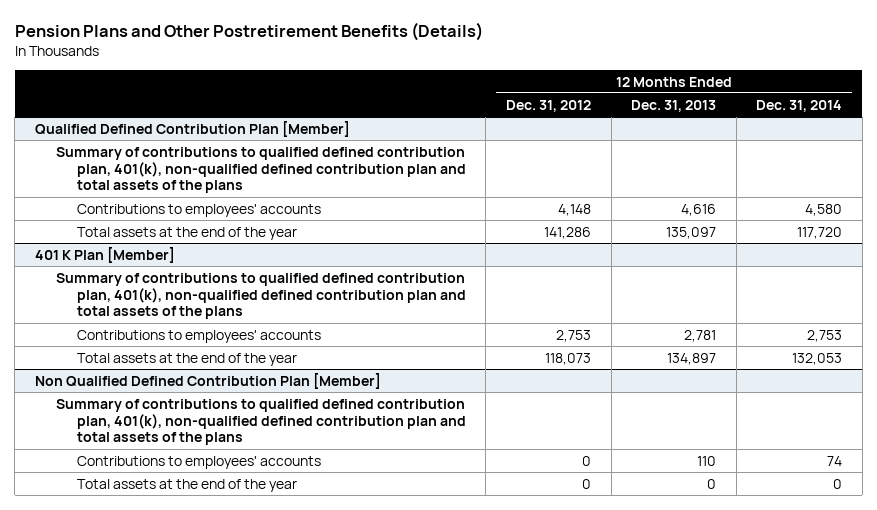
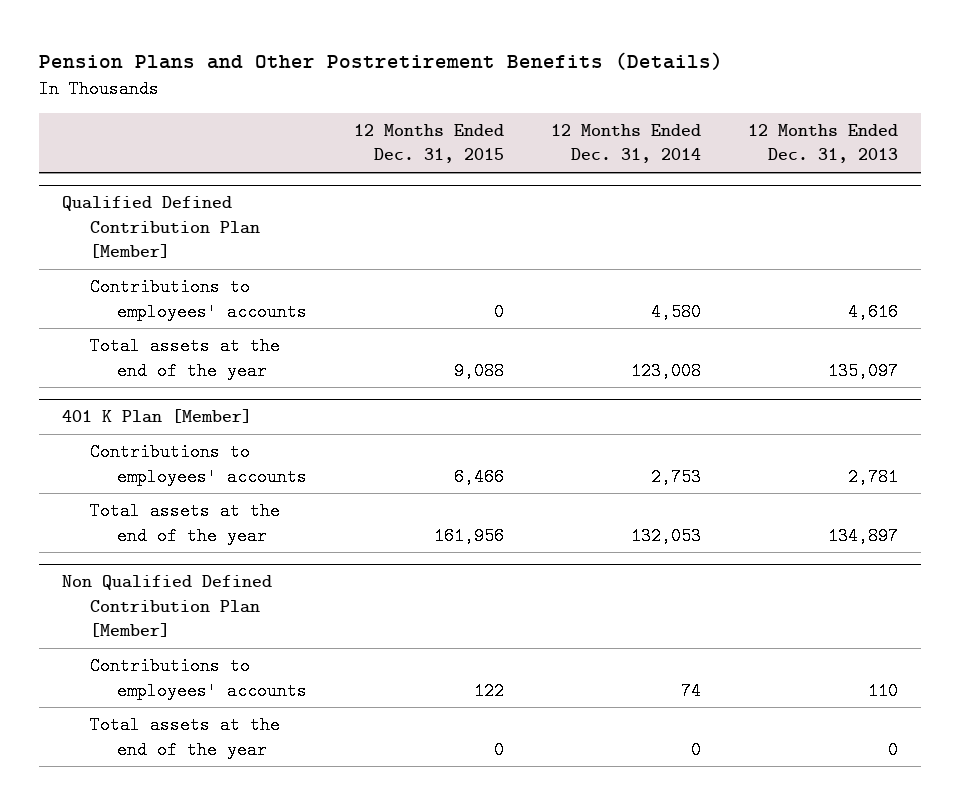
[505,99,591,112] Dec. 31, 2012 -> none
none -> [354,124,505,164] 12 Months Ended Dec. 31, 2015
[55,146,466,194] Summary of contributions to qualified defined contribution plan, 401(k), non-qualified defined contribution plan and total assets of the plans -> none
[797,226,843,239] 117,720 -> [630,361,701,380] 123,008
[55,272,466,320] Summary of contributions to qualified defined contribution plan, 401(k), non-qualified defined contribution plan and total assets of the plans -> none
[55,398,466,446] Summary of contributions to qualified defined contribution plan, 401(k), non-qualified defined contribution plan and total assets of the plans -> none

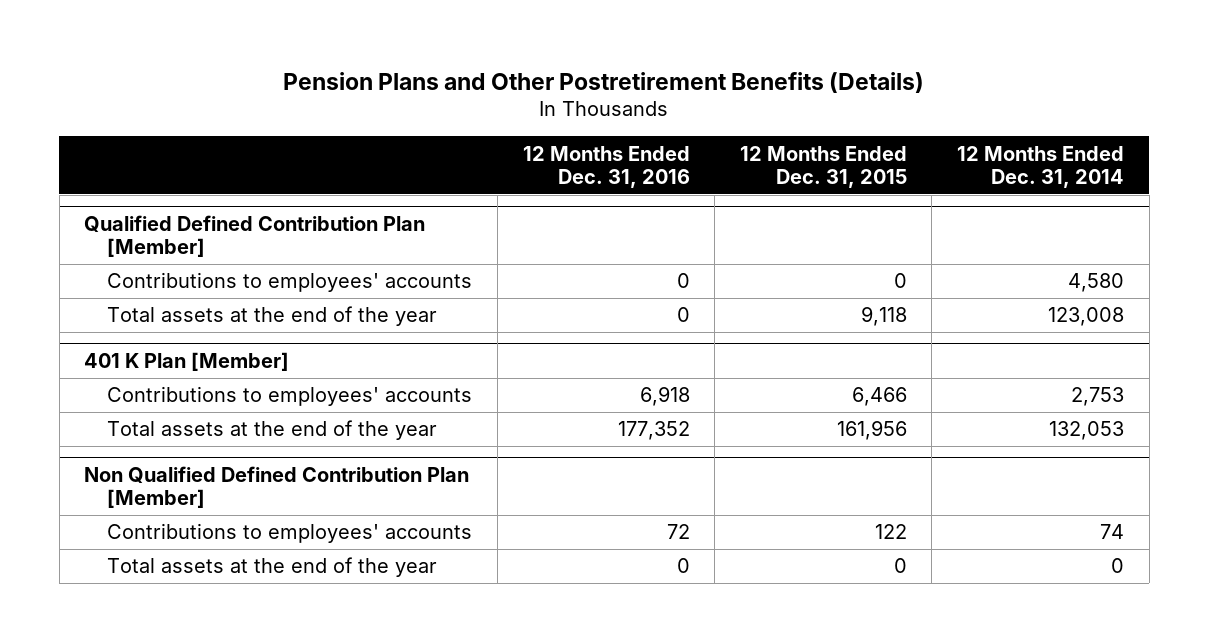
[747,124,898,164] 12 Months Ended Dec. 31, 2013 -> none
none -> [522,145,690,188] 12 Months Ended Dec. 31, 2016
[454,361,505,380] 9,088 -> [860,306,907,327] 9,118

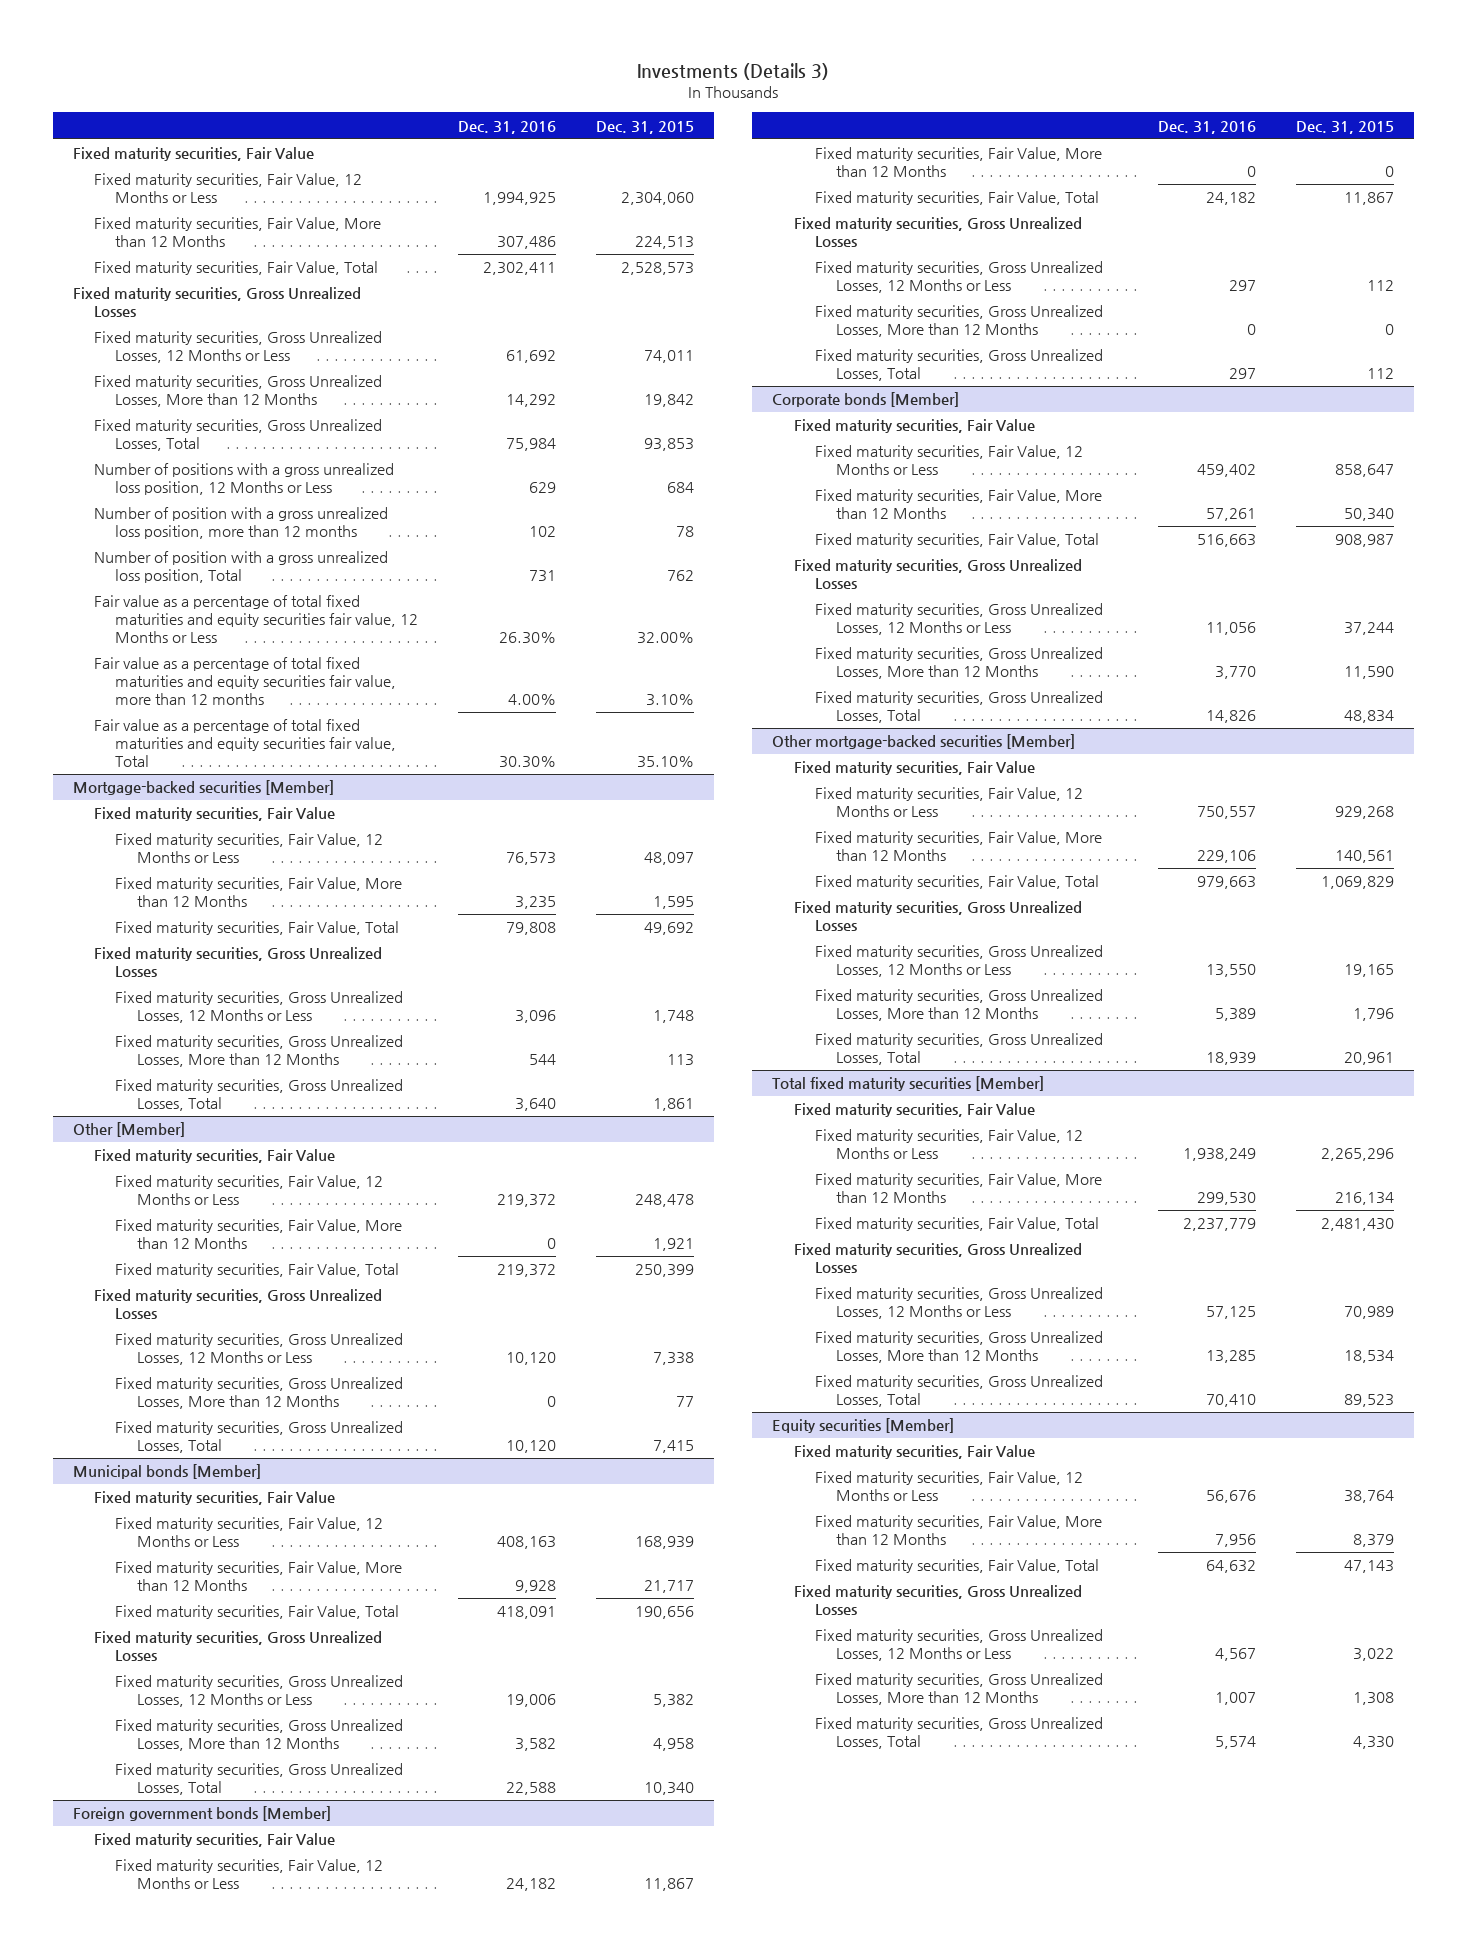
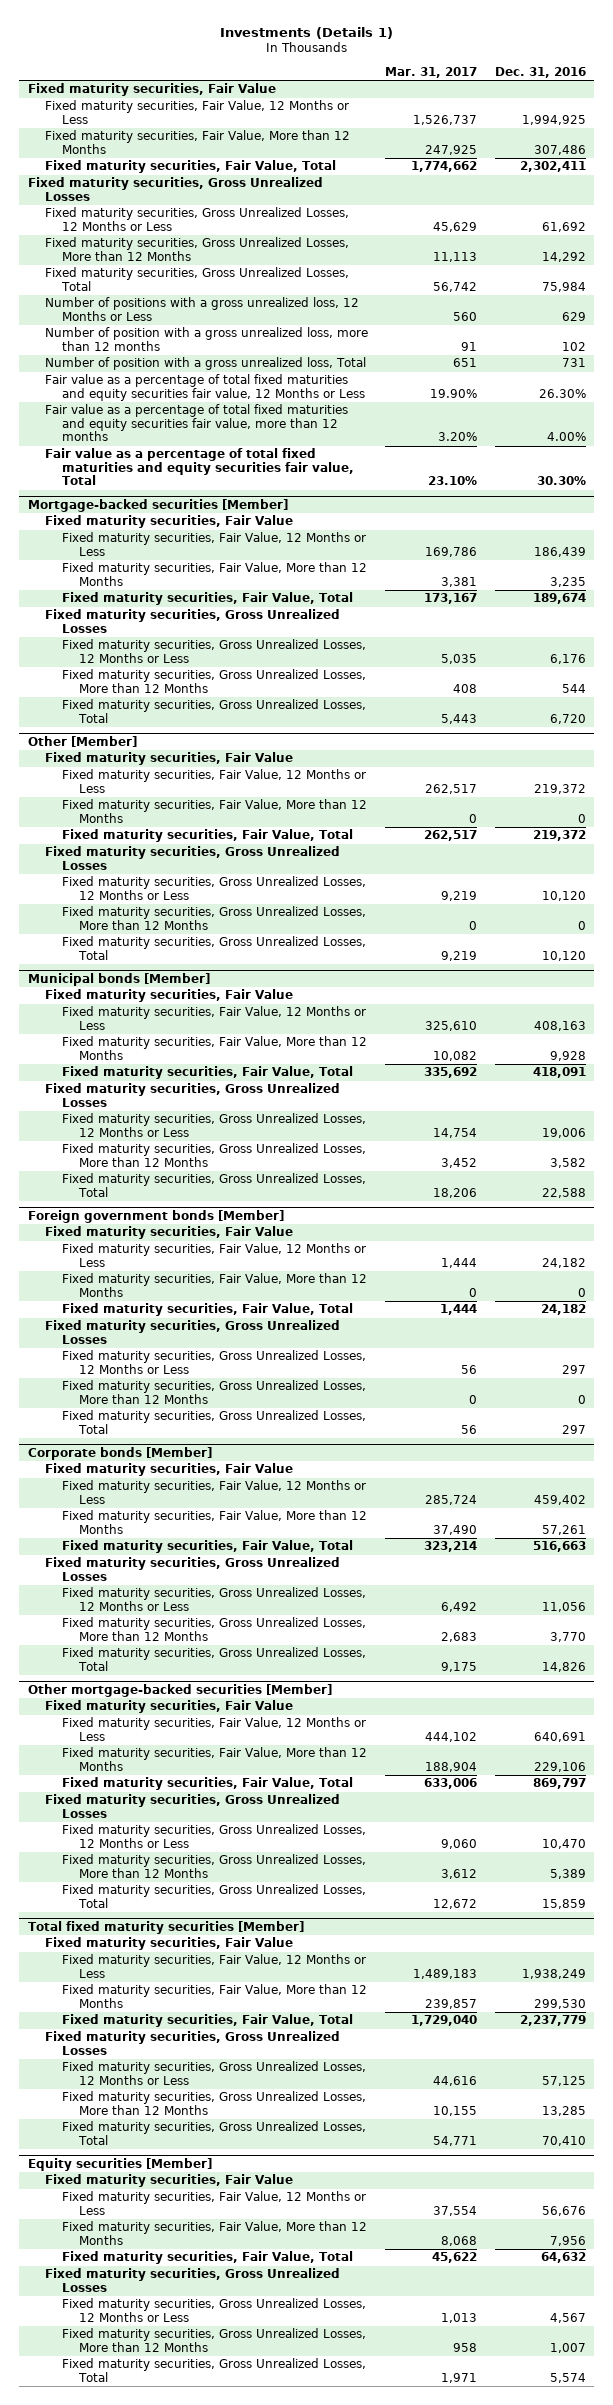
[637,62,830,80] Investments (Details 3) -> [219,26,393,39] Investments (Details 1)
[596,120,695,134] Dec. 31, 2015 -> none
none -> [385,67,478,79] Mar. 31, 2017
[94,463,395,496] Number of positions with a gross unrealized loss position, 12 Months or Less -> [45,297,360,321] Number of positions with a gross unrealized loss, 12 Months or Less
[94,507,389,540] Number of position with a gross unrealized loss position, more than 12 months -> [45,327,369,351] Number of position with a gross unrealized loss, more than 12 months
[94,551,389,584] Number of position with a gross unrealized loss position, Total -> [45,357,367,371] Number of position with a gross unrealized loss, Total
[506,852,557,866] 76,573 -> [533,546,586,557] 186,439
[506,922,557,936] 79,808 -> [532,593,586,605] 189,674
[515,1010,557,1024] 3,096 -> [549,653,586,664] 6,176
[515,1098,557,1112] 3,640 -> [549,713,586,724] 6,720
[1196,806,1256,820] 750,557 -> [533,1731,586,1742] 640,691
[1196,876,1256,890] 979,663 -> [532,1778,586,1790] 869,797
[1205,964,1256,978] 13,550 -> [541,1838,586,1849] 10,470
[1205,1052,1256,1066] 18,939 -> [541,1898,586,1909] 15,859

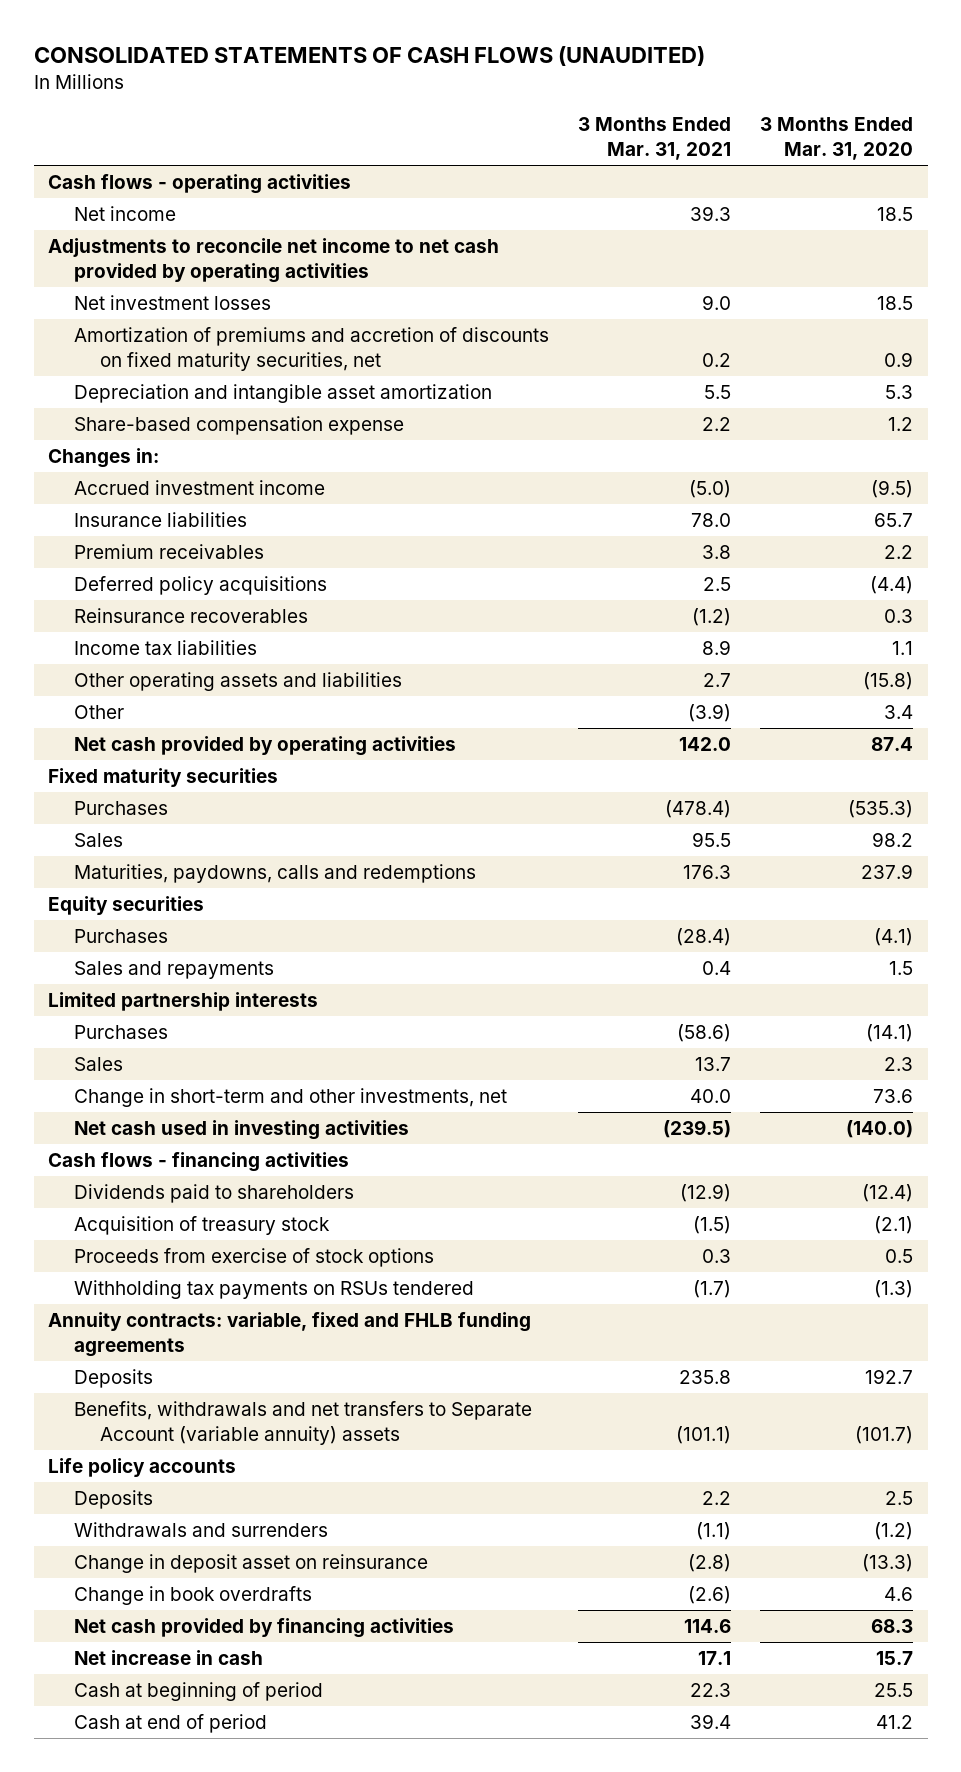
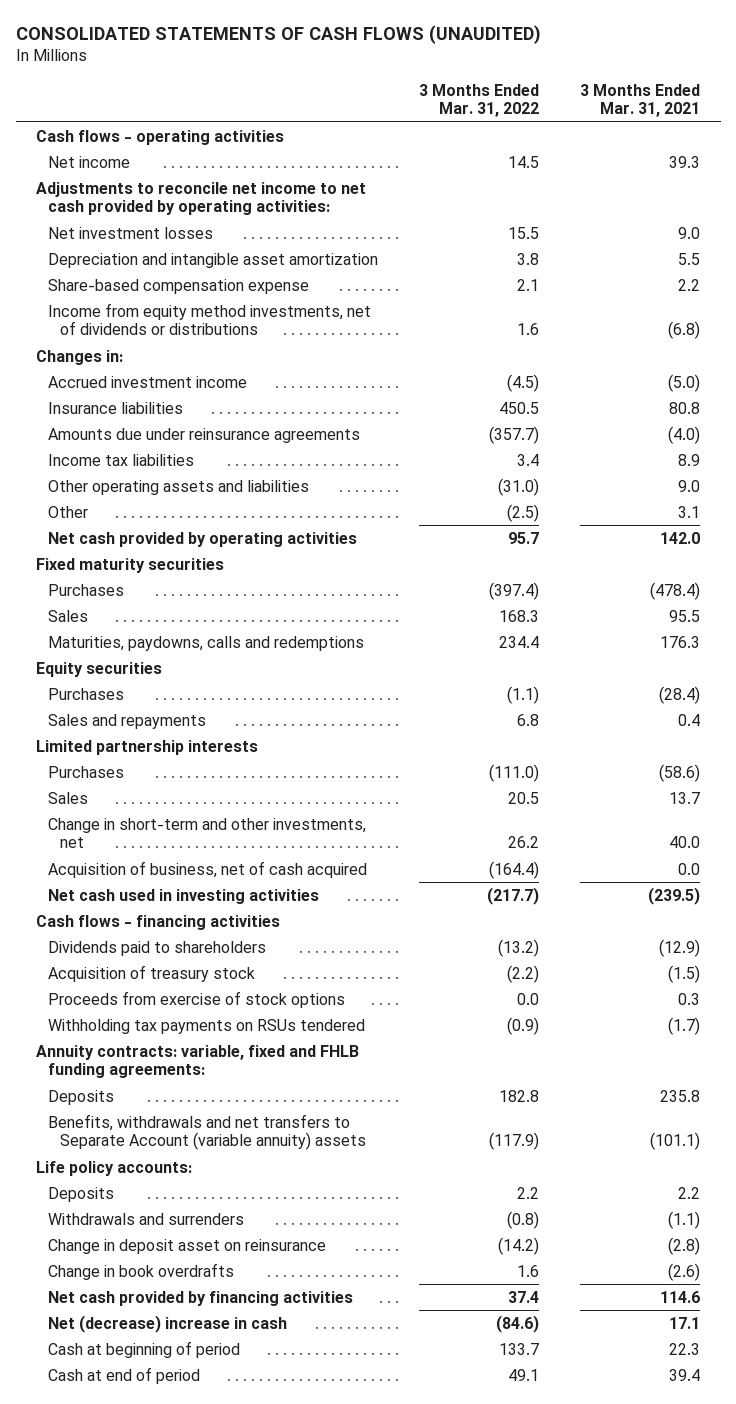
[760,117,914,160] 3 Months Ended Mar. 31, 2020 -> none
none -> [419,83,540,118] 3 Months Ended Mar. 31, 2022
[48,238,500,283] Adjustments to reconcile net income to net cash provided by operating activities -> [36,181,367,216] Adjustments to reconcile net income to net cash provided by operating activities:
[74,327,550,371] Amortization of premiums and accretion of discounts on fixed maturity securities, net -> none
none -> [48,302,372,336] Income from equity method investments, net of dividends or distributions
[74,544,265,560] Premium receivables -> none
[74,576,328,596] Deferred policy acquisitions -> none
[74,608,309,624] Reinsurance recoverables -> none
[691,513,732,528] 78.0 -> [669,401,701,414] 80.8
none -> [48,427,361,443] Amounts due under reinsurance agreements
[703,673,732,688] 2.7 -> [678,479,701,492] 9.0
[688,704,732,723] (3.9) -> [678,505,701,518] 3.1
none -> [48,860,368,878] Acquisition of business, net of cash acquired
[48,1312,532,1357] Annuity contracts: variable, fixed and FHLB funding agreements -> [36,1044,360,1079] Annuity contracts: variable, fixed and FHLB funding agreements:
[48,1458,237,1478] Life policy accounts -> [36,1160,193,1176] Life policy accounts:
[74,1650,264,1666] Net increase in cash -> [48,1314,288,1333] Net (decrease) increase in cash

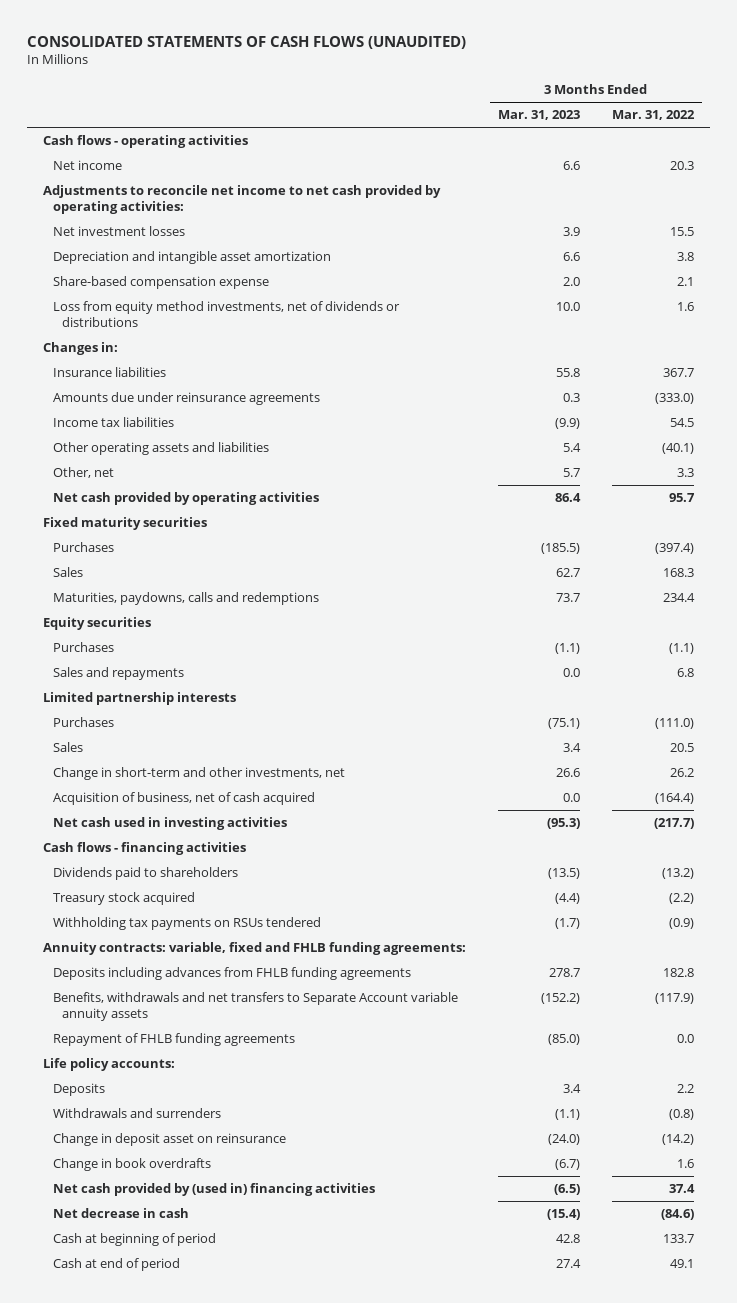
[580,83,701,118] 3 Months Ended Mar. 31, 2021 -> none
none -> [497,110,580,121] Mar. 31, 2023
[508,155,540,168] 14.5 -> [669,161,694,171] 20.3
[48,302,372,336] Income from equity method investments, net of dividends or distributions -> [52,301,400,328] Loss from equity method investments, net of dividends or distributions
[48,375,248,388] Accrued investment income -> none
[499,401,540,414] 450.5 -> [662,368,694,378] 367.7
[489,425,540,444] (357.7) -> [654,393,694,405] (333.0)
[517,453,540,466] 3.4 -> [669,418,694,428] 54.5
[498,477,540,496] (31.0) -> [661,443,694,455] (40.1)
[48,505,89,518] Other -> [52,467,114,479] Other, net
[507,503,540,522] (2.5) -> [676,468,694,478] 3.3
[48,990,346,1008] Proceeds from exercise of stock options -> none
[48,964,256,982] Acquisition of treasury stock -> [52,892,195,906] Treasury stock acquired
[48,1089,115,1105] Deposits -> [52,967,411,981] Deposits including advances from FHLB funding agreements
[48,1113,366,1151] Benefits, withdrawals and net transfers to Separate Account (variable annuity) assets -> [52,992,458,1022] Benefits, withdrawals and net transfers to Separate Account variable annuity assets
none -> [52,1033,295,1047] Repayment of FHLB funding agreements
[48,1290,354,1306] Net cash provided by financing activities -> [52,1183,375,1197] Net cash provided by (used in) financing activities
[48,1314,288,1333] Net (decrease) increase in cash -> [52,1208,189,1219] Net decrease in cash

